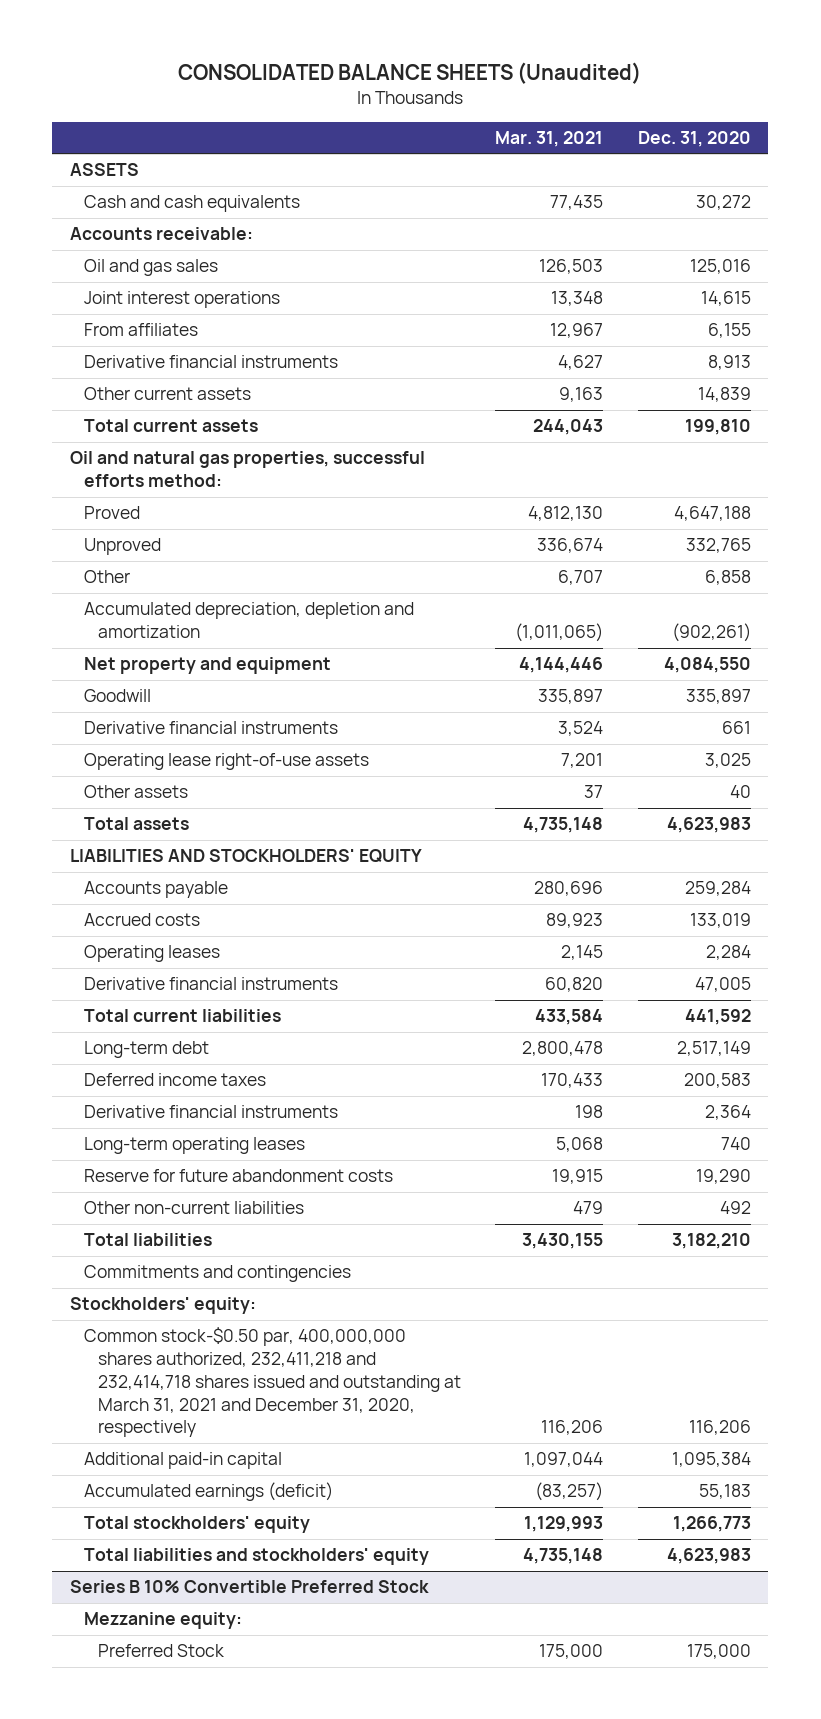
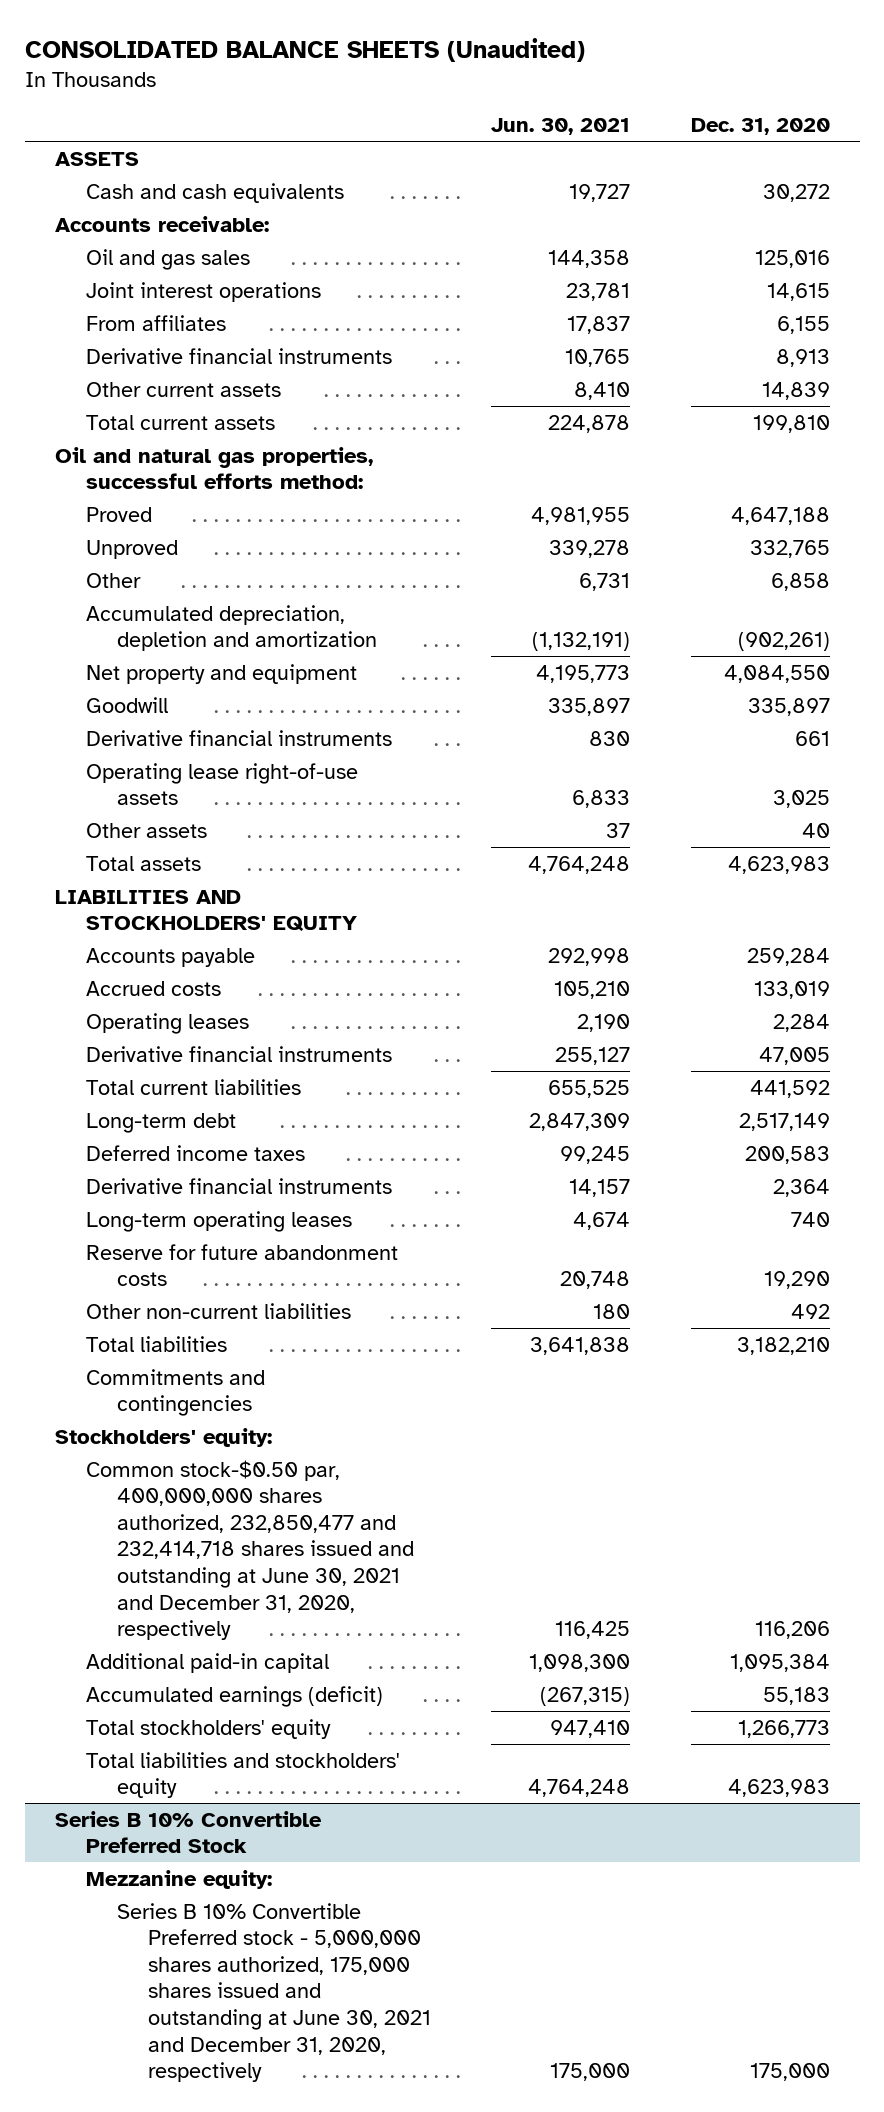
[495,131,604,148] Mar. 31, 2021 -> none
none -> [491,118,631,136] Jun. 30, 2021
[83,1327,461,1438] Common stock-$0.50 par, 400,000,000 shares authorized, 232,411,218 and 232,414,718 shares issued and outstanding at March 31, 2021 and December 31, 2020, respectively -> [85,1459,415,1641] Common stock-$0.50 par, 400,000,000 shares authorized, 232,850,477 and 232,414,718 shares issued and outstanding at June 30, 2021 and December 31, 2020, respectively
[97,1644,225,1658] Preferred Stock -> [117,1902,432,2083] Series B 10% Convertible Preferred stock - 5,000,000 shares authorized, 175,000 shares issued and outstanding at June 30, 2021 and December 31, 2020, respectively

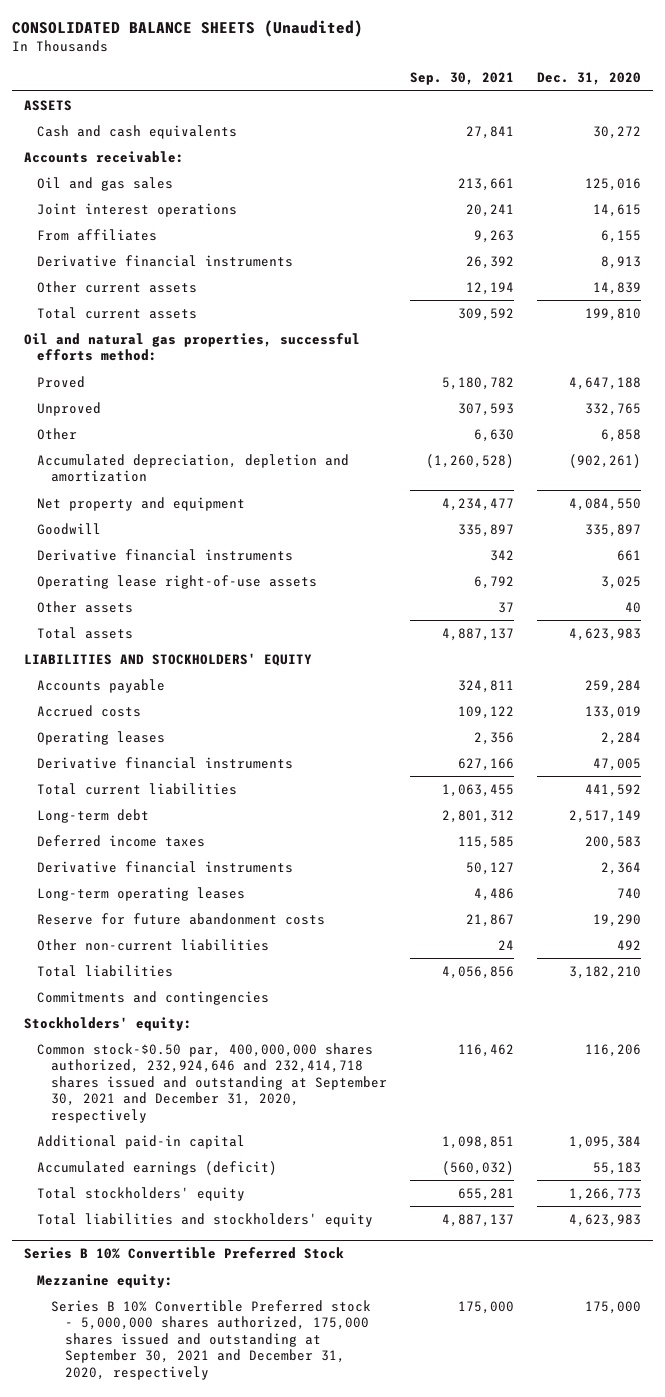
[491,118,631,136] Jun. 30, 2021 -> none
none -> [410,72,515,86] Sep. 30, 2021
[85,1459,415,1641] Common stock-$0.50 par, 400,000,000 shares authorized, 232,850,477 and 232,414,718 shares issued and outstanding at June 30, 2021 and December 31, 2020, respectively -> [37,1042,388,1123] Common stock-$0.50 par, 400,000,000 shares authorized, 232,924,646 and 232,414,718 shares issued and outstanding at September 30, 2021 and December 31, 2020, respectively
[117,1902,432,2083] Series B 10% Convertible Preferred stock - 5,000,000 shares authorized, 175,000 shares issued and outstanding at June 30, 2021 and December 31, 2020, respectively -> [51,1299,372,1380] Series B 10% Convertible Preferred stock - 5,000,000 shares authorized, 175,000 shares issued and outstanding at September 30, 2021 and December 31, 2020, respectively

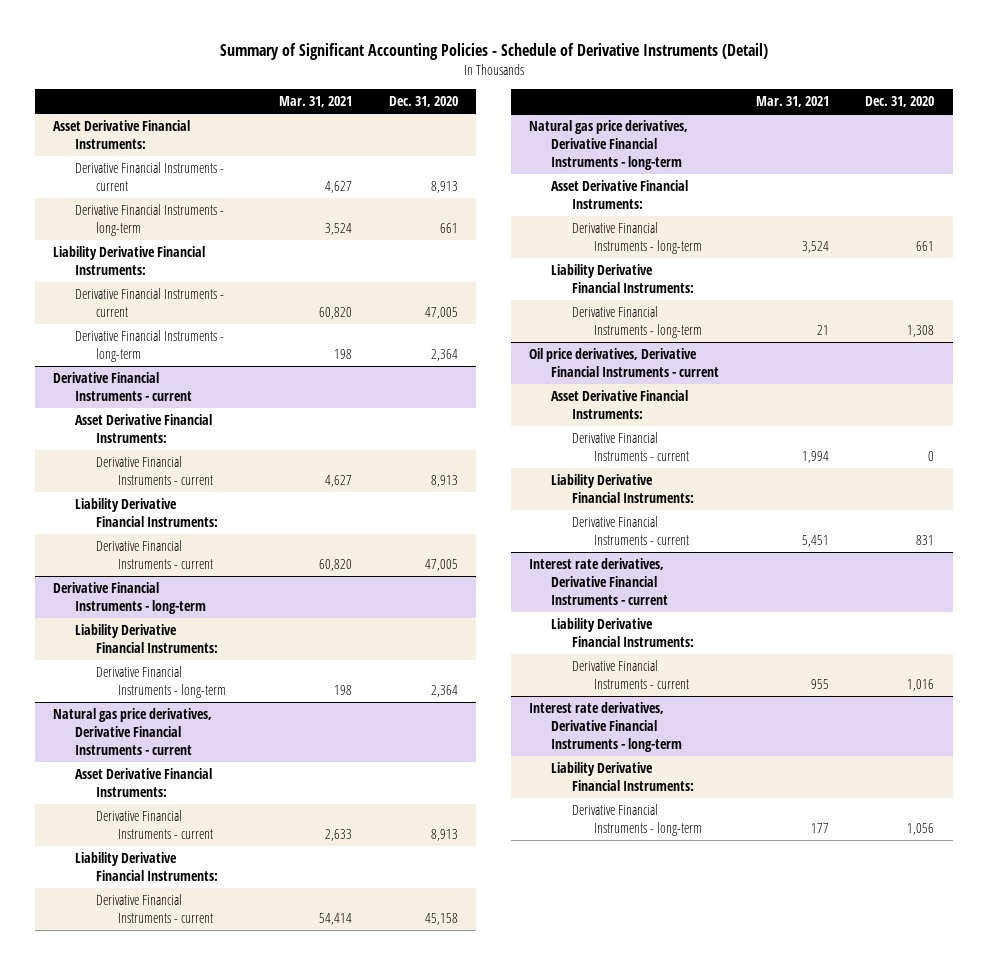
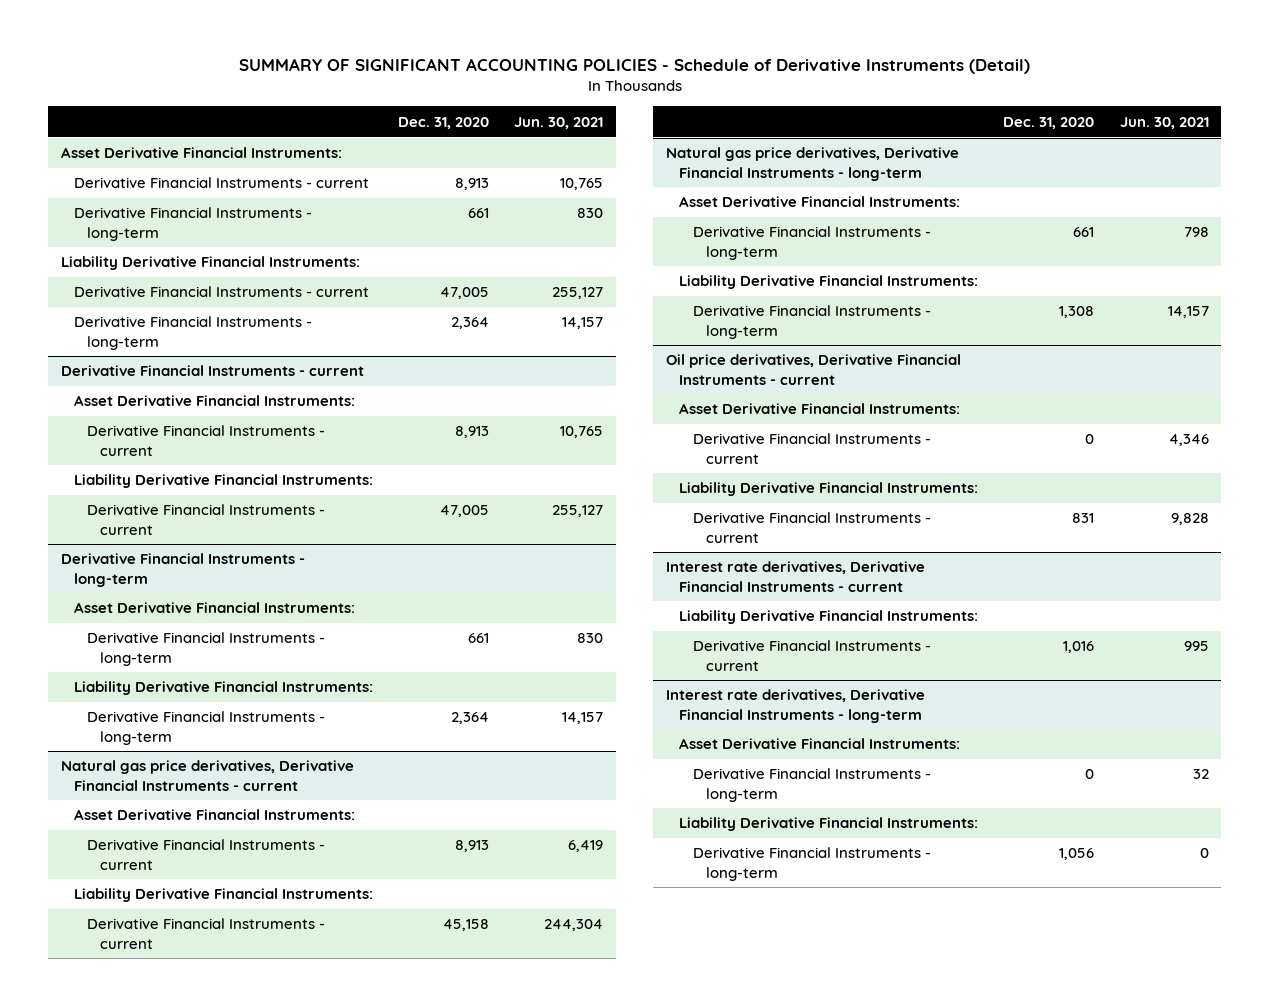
[219,43,768,61] Summary of Significant Accounting Policies - Schedule of Derivative Instruments (Detail) -> [238,58,1030,75] SUMMARY OF SIGNIFICANT ACCOUNTING POLICIES - Schedule of Derivative Instruments (Detail)
[279,96,353,108] Mar. 31, 2021 -> none
none -> [514,116,604,129] Jun. 30, 2021
none -> [73,602,355,614] Asset Derivative Financial Instruments:
none -> [87,632,326,666] Derivative Financial Instruments - long-term
none -> [679,738,961,750] Asset Derivative Financial Instruments:
none -> [692,768,931,802] Derivative Financial Instruments - long-term

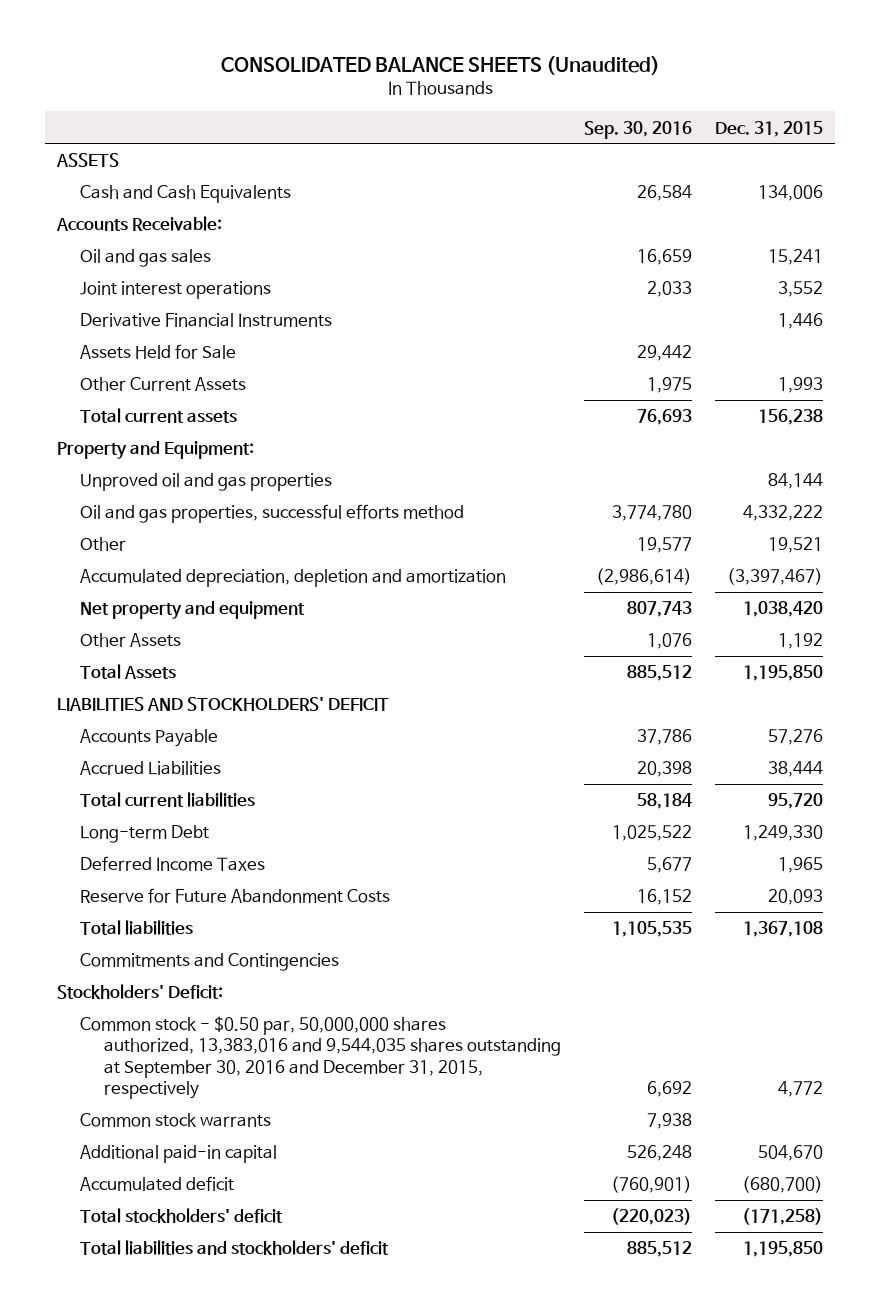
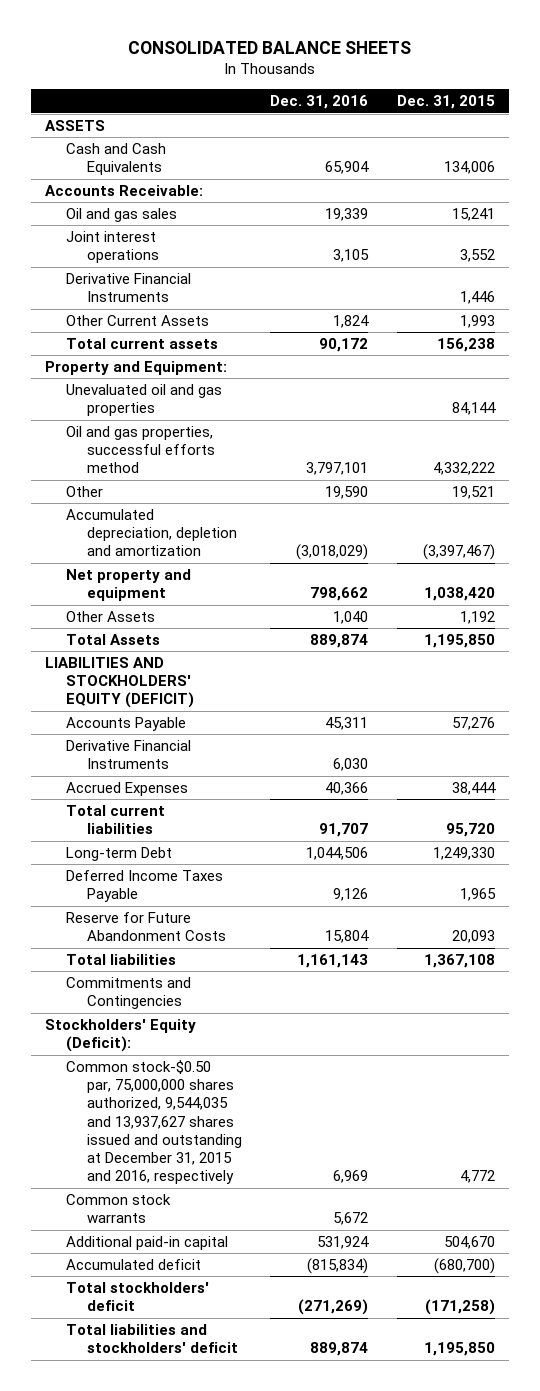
[220,55,660,75] CONSOLIDATED BALANCE SHEETS (Unaudited) -> [128,41,412,55] CONSOLIDATED BALANCE SHEETS
[583,120,692,139] Sep. 30, 2016 -> none
none -> [270,95,369,110] Dec. 31, 2016
[80,344,237,360] Assets Held for Sale -> none
[80,473,333,492] Unproved oil and gas properties -> [65,384,222,417] Unevaluated oil and gas properties
[56,697,389,712] LIABILITIES AND STOCKHOLDERS' DEFICIT -> [45,657,194,709] LIABILITIES AND STOCKHOLDERS' EQUITY (DEFICIT)
none -> [65,740,191,770] Derivative Financial Instruments
[80,761,222,776] Accrued Liabilities -> [65,782,188,797] Accrued Expenses
[80,856,266,872] Deferred Income Taxes -> [65,870,223,903] Deferred Income Taxes Payable
[56,984,223,1000] Stockholders' Deficit: -> [45,1019,197,1053] Stockholders' Equity (Deficit):
[80,1016,561,1100] Common stock - $0.50 par, 50,000,000 shares authorized, 13,383,016 and 9,544,035 shares outstanding at September 30, 2016 and December 31, 2015, respectively -> [65,1060,242,1185] Common stock-$0.50 par, 75,000,000 shares authorized, 9,544,035 and 13,937,627 shares issued and outstanding at December 31, 2015 and 2016, respectively

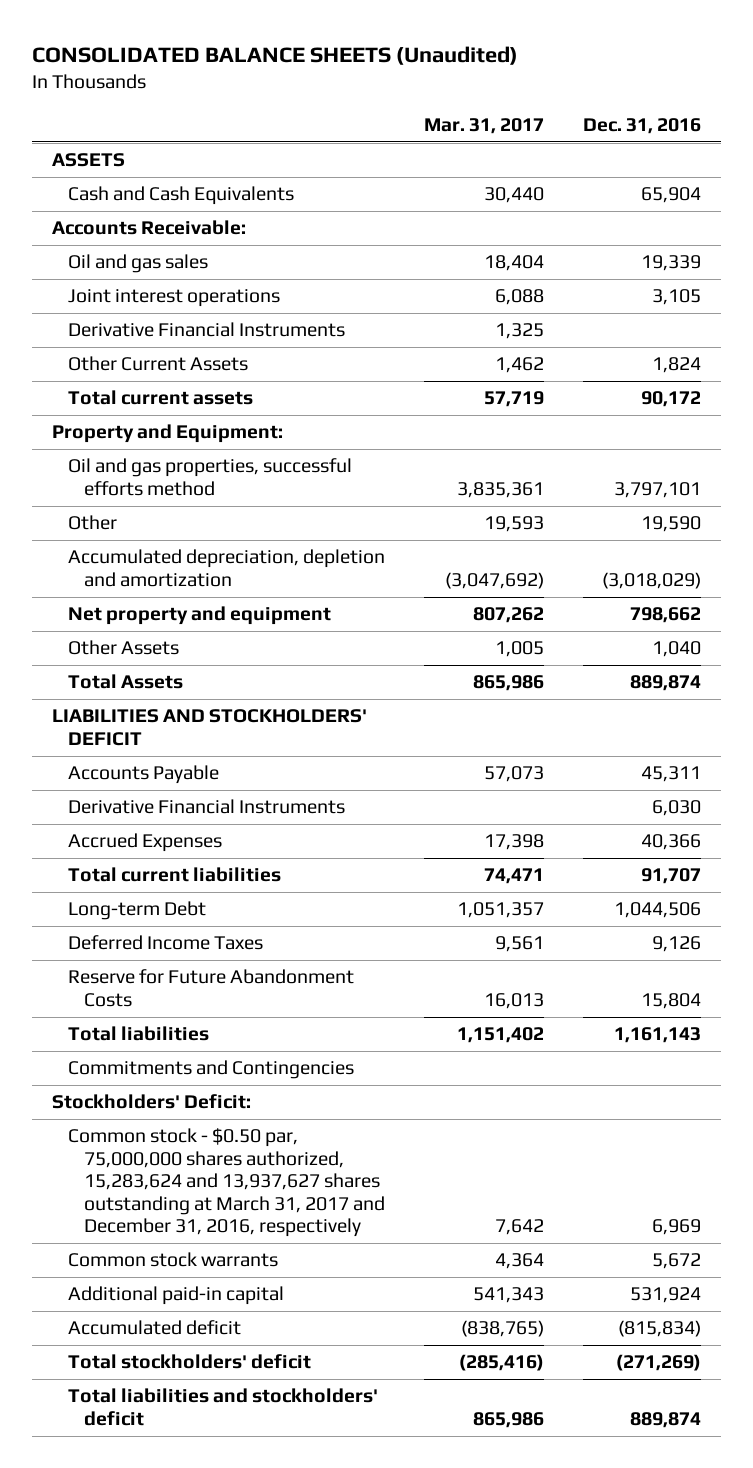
[128,41,412,55] CONSOLIDATED BALANCE SHEETS -> [32,46,519,66] CONSOLIDATED BALANCE SHEETS (Unaudited)
[397,95,496,110] Dec. 31, 2015 -> none
none -> [423,117,544,134] Mar. 31, 2017
[65,384,222,417] Unevaluated oil and gas properties -> none
[45,657,194,709] LIABILITIES AND STOCKHOLDERS' EQUITY (DEFICIT) -> [51,709,367,746] LIABILITIES AND STOCKHOLDERS' DEFICIT
[65,870,223,903] Deferred Income Taxes Payable -> [67,935,263,951] Deferred Income Taxes
[45,1019,197,1053] Stockholders' Equity (Deficit): -> [51,1094,251,1110] Stockholders' Deficit:
[65,1060,242,1185] Common stock-$0.50 par, 75,000,000 shares authorized, 9,544,035 and 13,937,627 shares issued and outstanding at December 31, 2015 and 2016, respectively -> [67,1128,385,1238] Common stock - $0.50 par, 75,000,000 shares authorized, 15,283,624 and 13,937,627 shares outstanding at March 31, 2017 and December 31, 2016, respectively

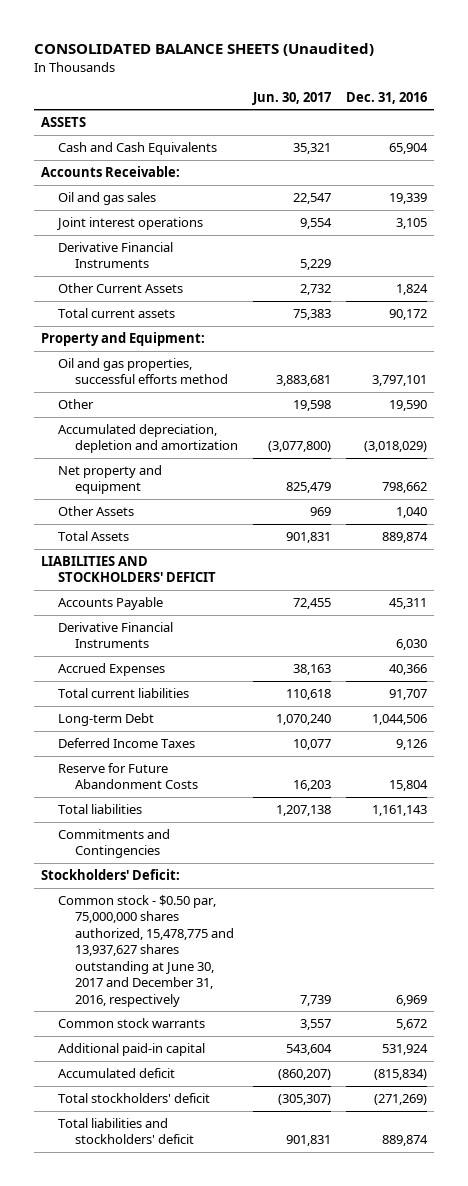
[423,117,544,134] Mar. 31, 2017 -> none
none -> [251,91,331,105] Jun. 30, 2017
[67,1128,385,1238] Common stock - $0.50 par, 75,000,000 shares authorized, 15,283,624 and 13,937,627 shares outstanding at March 31, 2017 and December 31, 2016, respectively -> [58,894,234,1007] Common stock - $0.50 par, 75,000,000 shares authorized, 15,478,775 and 13,937,627 shares outstanding at June 30, 2017 and December 31, 2016, respectively

